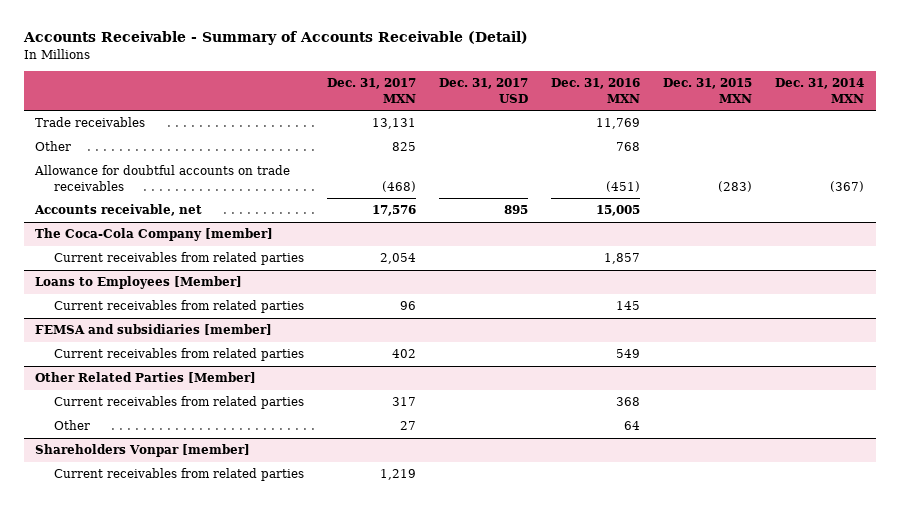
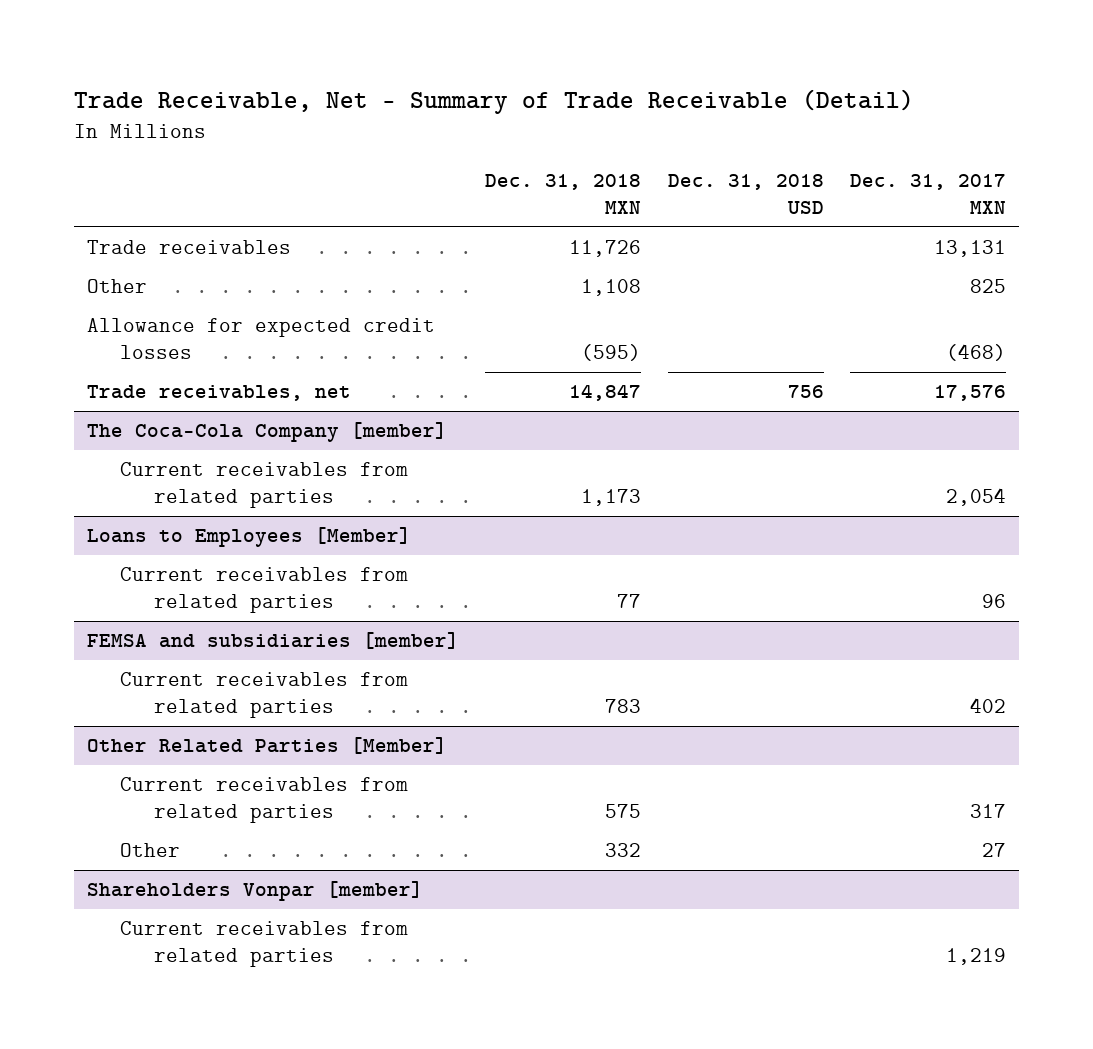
[22,31,528,46] Accounts Receivable - Summary of Accounts Receivable (Detail) -> [73,89,914,115] Trade Receivable, Net - Summary of Trade Receivable (Detail)
[439,78,529,103] Dec. 31, 2017 USD -> none
[551,78,641,103] Dec. 31, 2016 MXN -> none
[663,78,753,103] Dec. 31, 2015 MXN -> none
[775,78,865,103] Dec. 31, 2014 MXN -> none
none -> [485,173,642,214] Dec. 31, 2018 MXN
none -> [667,173,824,214] Dec. 31, 2018 USD
[34,165,291,191] Allowance for doubtful accounts on trade receivables -> [87,318,436,360] Allowance for expected credit losses
[34,204,203,217] Accounts receivable, net -> [87,385,352,402] Trade receivables, net

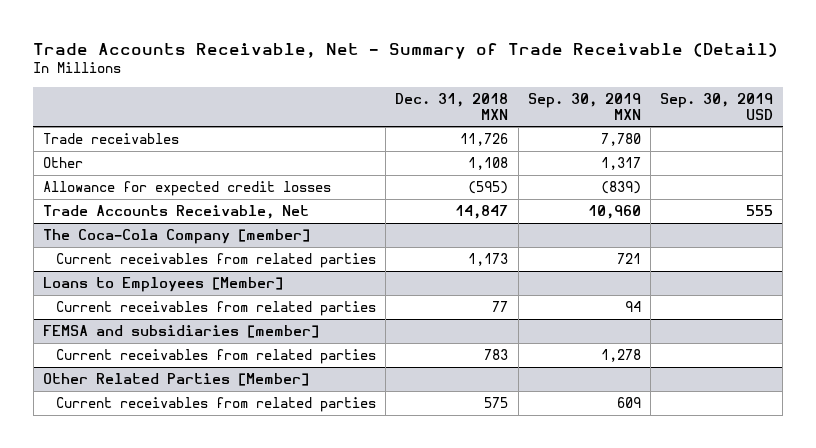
[73,89,914,115] Trade Receivable, Net - Summary of Trade Receivable (Detail) -> [33,42,779,59] Trade Accounts Receivable, Net - Summary of Trade Receivable (Detail)
[667,173,824,214] Dec. 31, 2018 USD -> none
[849,173,1006,214] Dec. 31, 2017 MXN -> none
none -> [527,92,641,120] Sep. 30, 2019 MXN
none -> [660,92,774,120] Sep. 30, 2019 USD
[87,385,352,402] Trade receivables, net -> [43,205,310,220] Trade Accounts Receivable, Net
[120,843,181,858] Other -> none
[87,881,424,902] Shareholders Vonpar [member] -> none
[120,921,409,968] Current receivables from related parties -> none

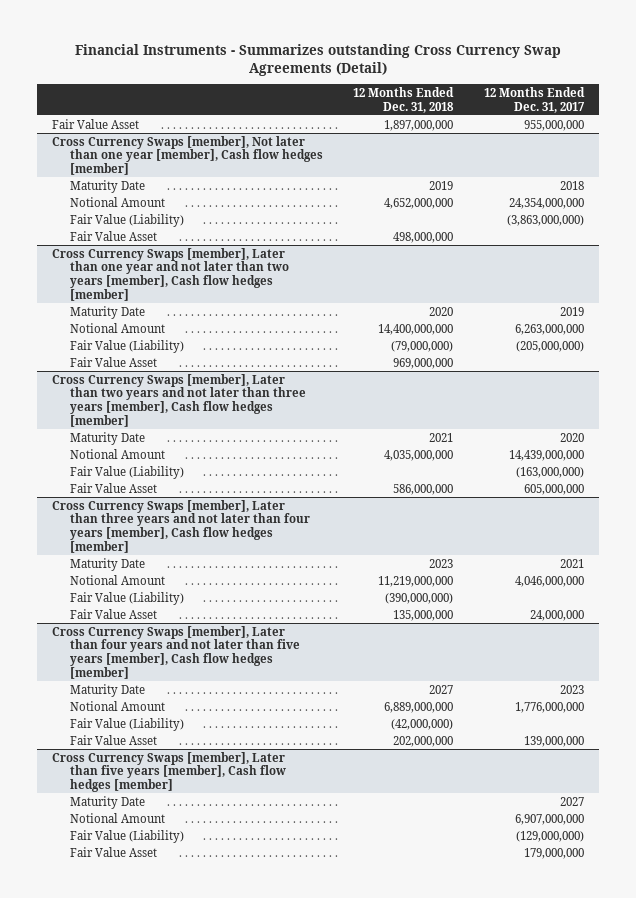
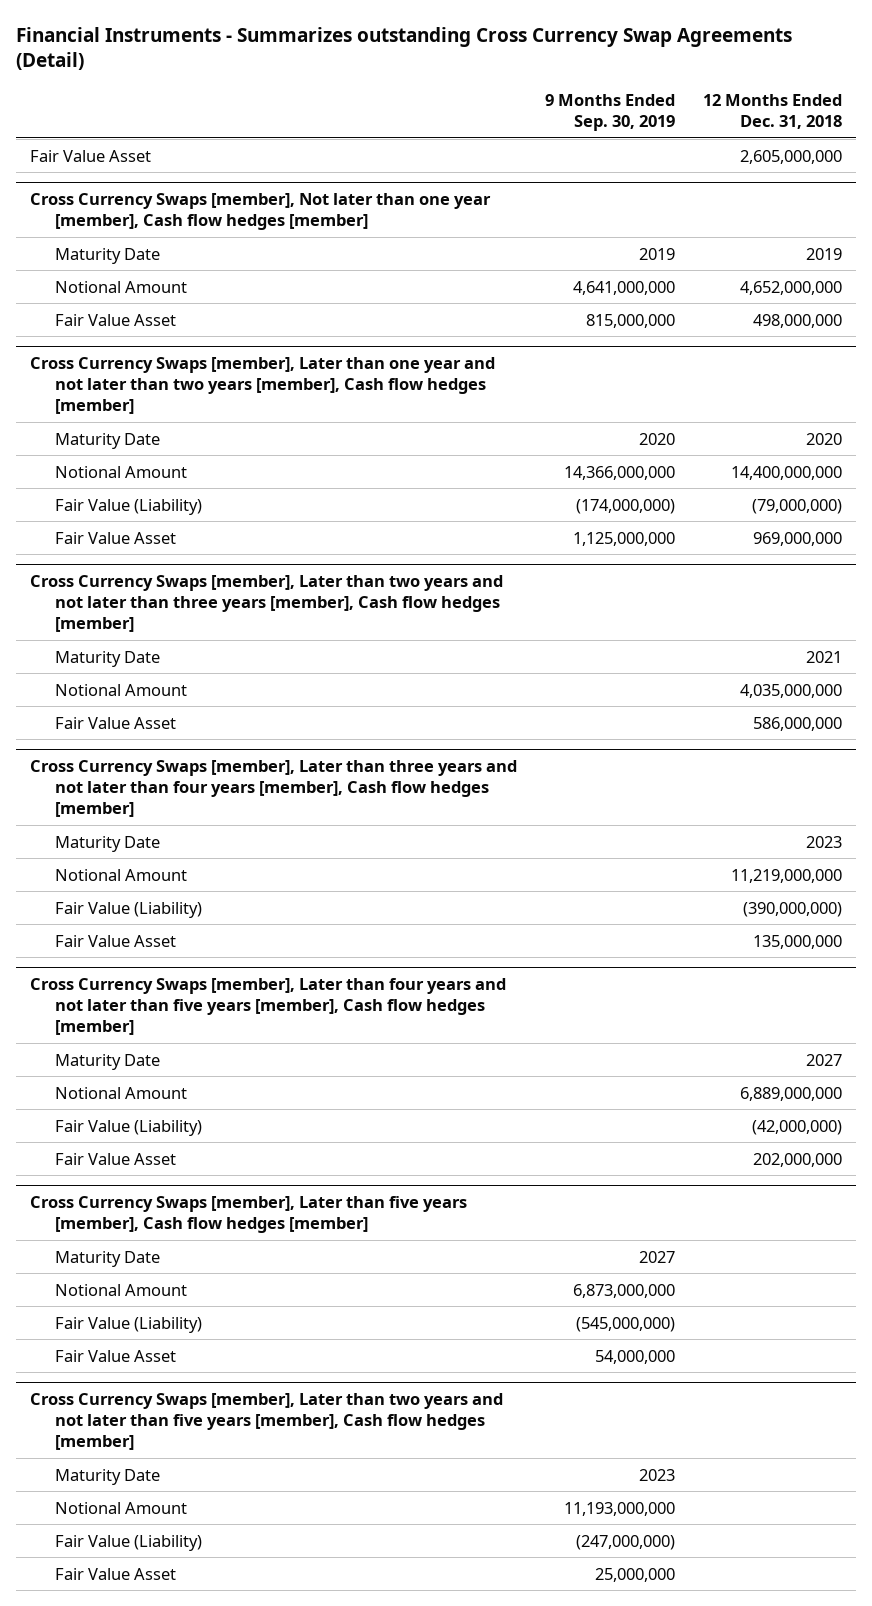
[483,86,585,113] 12 Months Ended Dec. 31, 2017 -> none
none -> [545,94,676,132] 9 Months Ended Sep. 30, 2019
[384,119,454,131] 1,897,000,000 -> [740,149,843,164] 2,605,000,000
[69,213,184,227] Fair Value (Liability) -> none
[69,465,184,479] Fair Value (Liability) -> none
none -> [30,1393,504,1450] Cross Currency Swaps [member], Later than two years and not later than five years [member], Cash flow hedges [member]
none -> [55,1468,161,1485] Maturity Date
none -> [55,1501,188,1514] Notional Amount
none -> [55,1534,203,1551] Fair Value (Liability)
none -> [55,1567,177,1580] Fair Value Asset

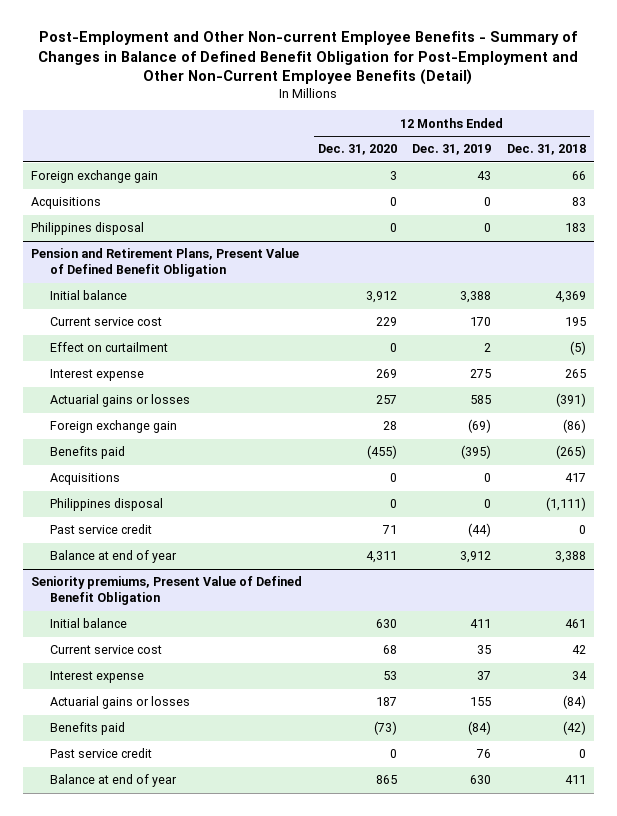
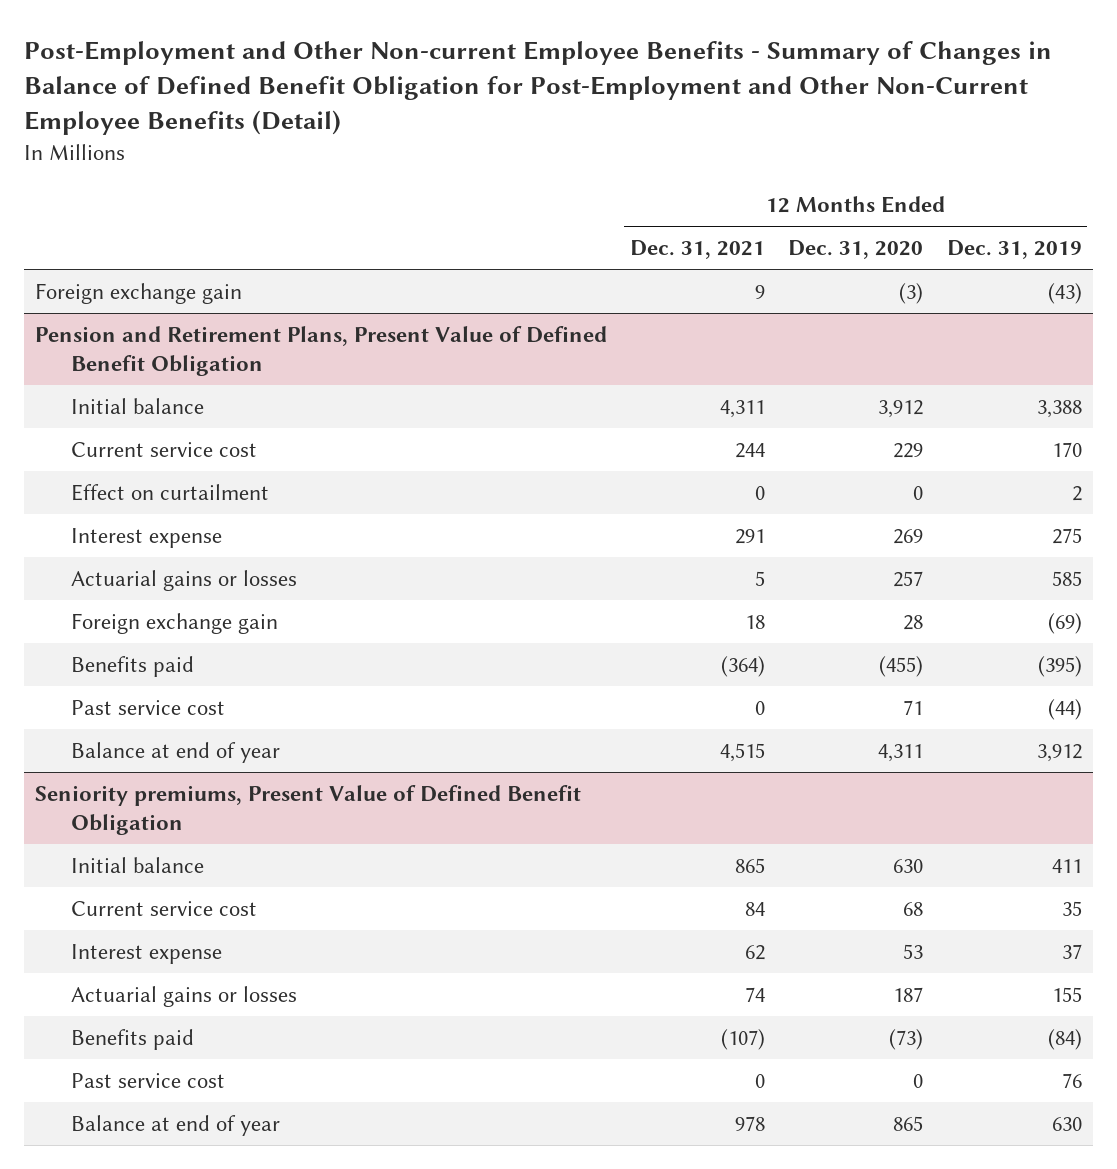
[506,144,586,156] Dec. 31, 2018 -> none
none -> [630,240,766,260] Dec. 31, 2021
[30,197,101,210] Acquisitions -> none
[30,222,144,236] Philippines disposal -> none
[389,171,397,181] 3 -> [899,283,924,305] (3)
[477,171,492,181] 43 -> [1047,283,1082,305] (43)
[50,473,121,486] Acquisitions -> none
[50,498,164,512] Philippines disposal -> none
[50,524,153,535] Past service credit -> [71,700,226,716] Past service cost
[50,748,153,759] Past service credit -> [71,1073,226,1089] Past service cost

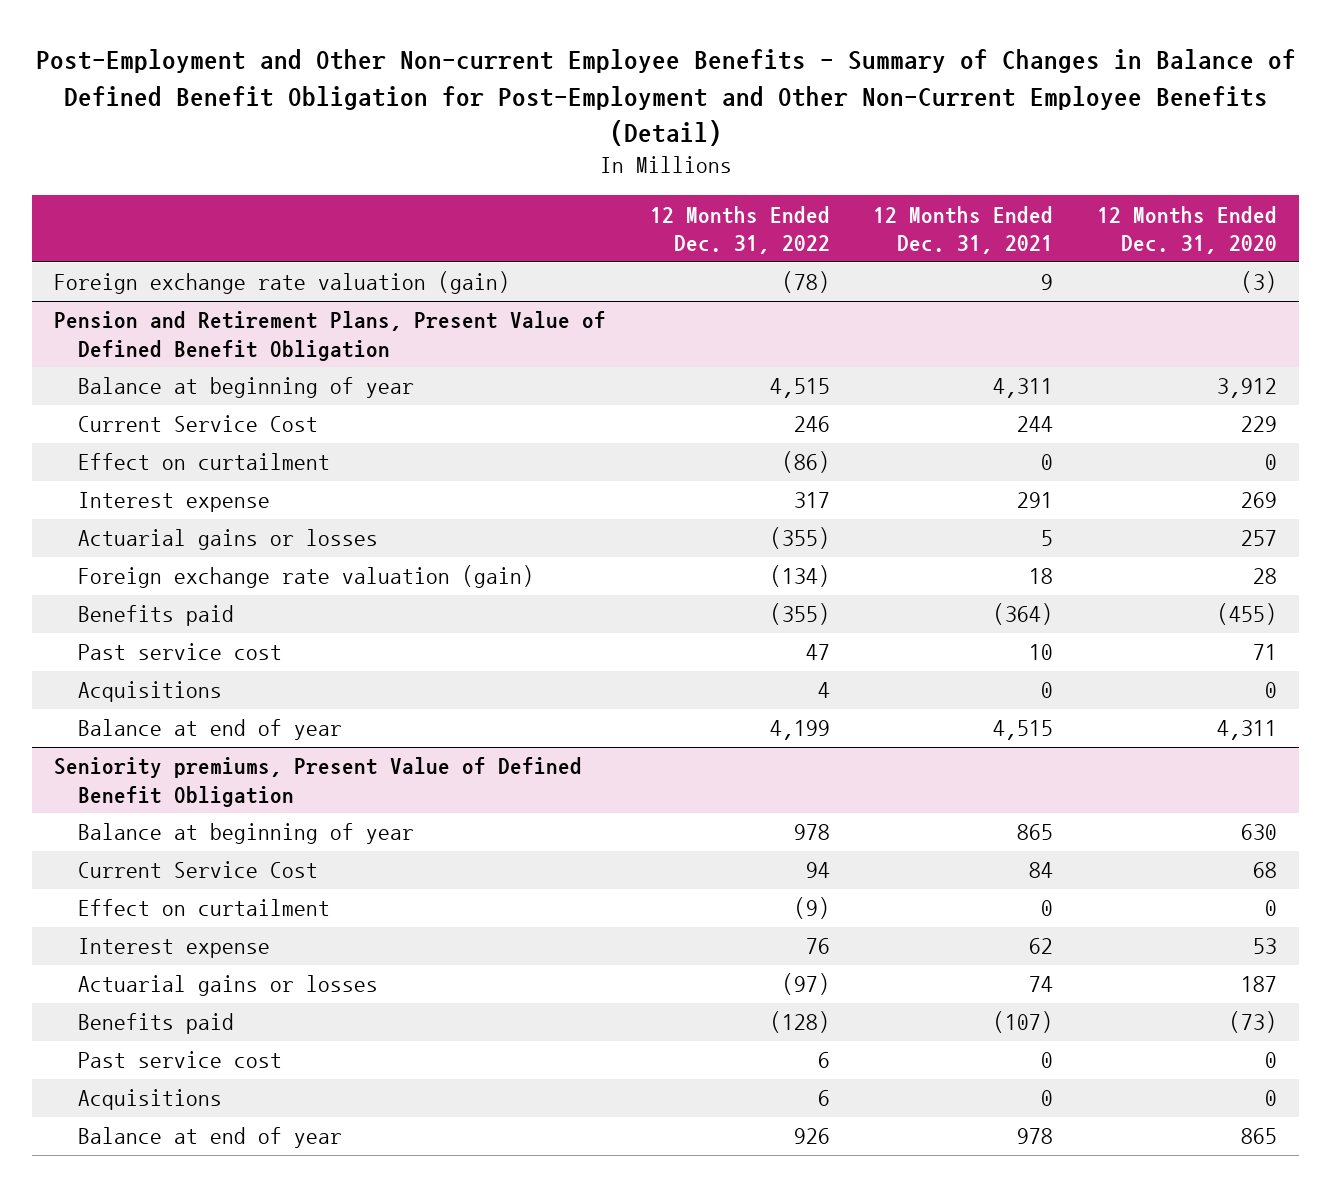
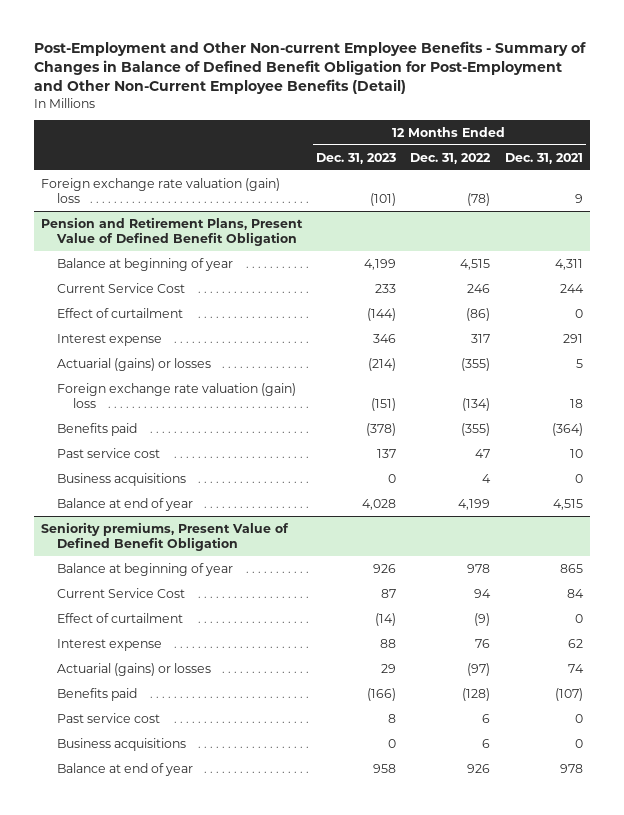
[1097,205,1278,254] 12 Months Ended Dec. 31, 2020 -> none
none -> [316,152,397,164] Dec. 31, 2023
[54,271,511,295] Foreign exchange rate valuation (gain) -> [41,177,281,203] Foreign exchange rate valuation (gain) loss
[78,453,331,471] Effect on curtailment -> [56,307,183,318] Effect of curtailment
[78,529,379,551] Actuarial gains or losses -> [56,357,211,371] Actuarial (gains) or losses
[78,565,535,589] Foreign exchange rate valuation (gain) -> [56,382,296,408] Foreign exchange rate valuation (gain) loss
[78,681,223,703] Acquisitions -> [56,472,186,486] Business acquisitions
[78,899,331,917] Effect on curtailment -> [56,612,183,623] Effect of curtailment
[78,975,379,997] Actuarial gains or losses -> [56,662,211,676] Actuarial (gains) or losses
[78,1089,223,1111] Acquisitions -> [56,737,186,751] Business acquisitions

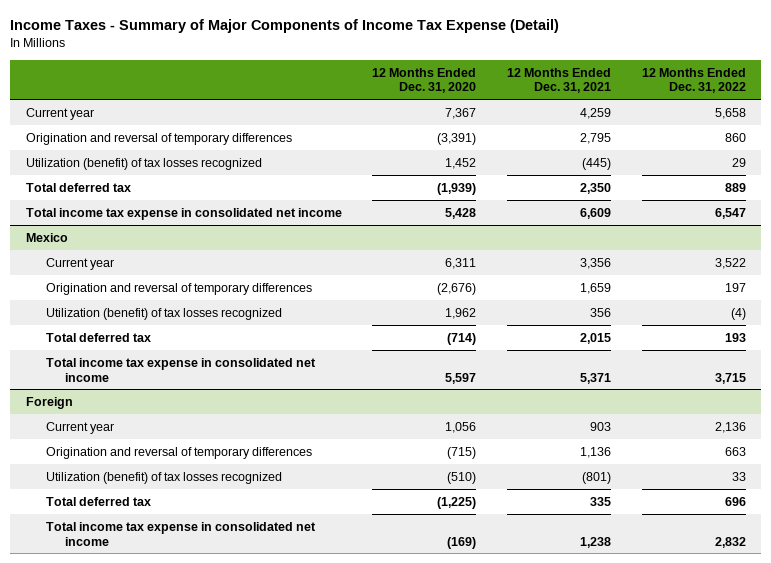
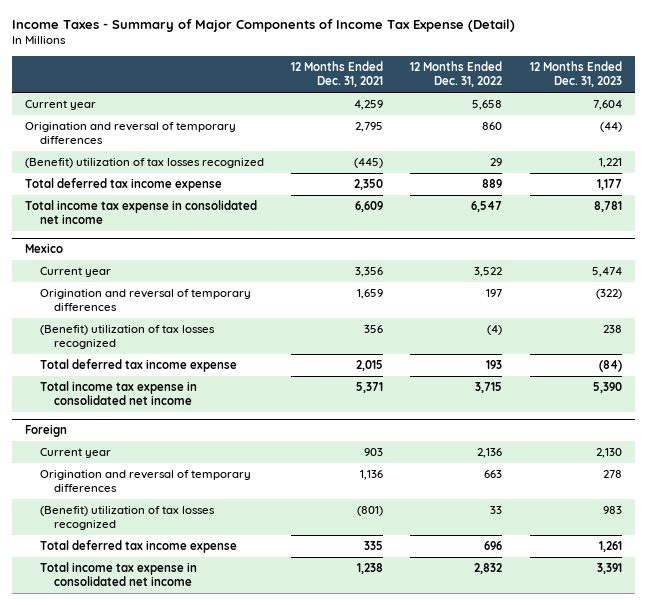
[372,67,477,94] 12 Months Ended Dec. 31, 2020 -> none
none -> [529,60,622,88] 12 Months Ended Dec. 31, 2023
[25,157,262,170] Utilization (benefit) of tax losses recognized -> [25,158,265,169] (Benefit) utilization of tax losses recognized
[25,182,131,192] Total deferred tax -> [25,178,223,192] Total deferred tax income expense
[45,307,282,320] Utilization (benefit) of tax losses recognized -> [39,325,215,350] (Benefit) utilization of tax losses recognized
[45,332,151,342] Total deferred tax -> [39,359,237,373] Total deferred tax income expense
[45,471,282,484] Utilization (benefit) of tax losses recognized -> [39,506,215,531] (Benefit) utilization of tax losses recognized
[45,496,151,506] Total deferred tax -> [39,540,237,554] Total deferred tax income expense

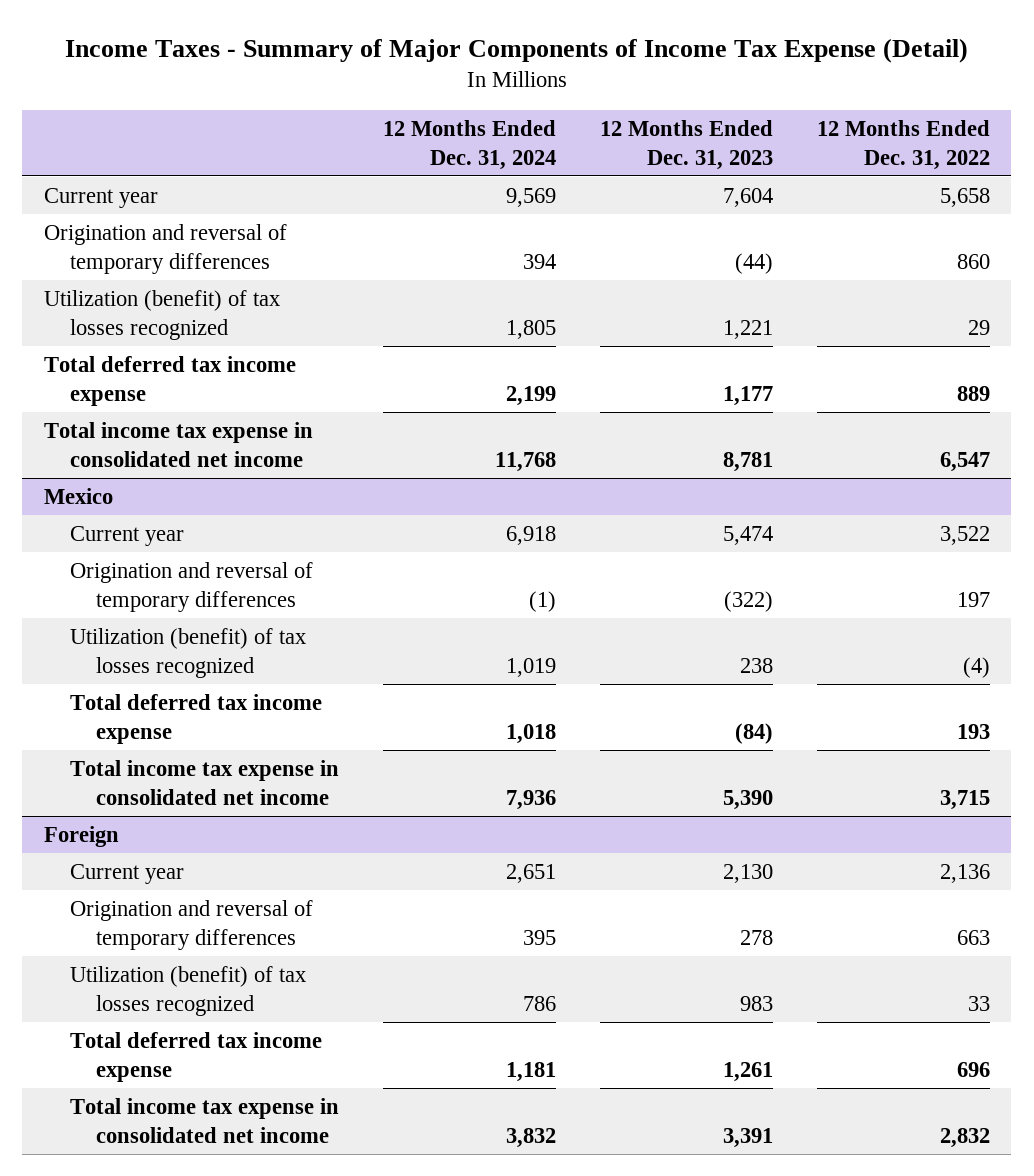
[291,60,384,88] 12 Months Ended Dec. 31, 2021 -> none
none -> [382,119,556,170] 12 Months Ended Dec. 31, 2024
[25,158,265,169] (Benefit) utilization of tax losses recognized -> [44,289,281,340] Utilization (benefit) of tax losses recognized
[39,325,215,350] (Benefit) utilization of tax losses recognized -> [69,627,306,678] Utilization (benefit) of tax losses recognized
[39,506,215,531] (Benefit) utilization of tax losses recognized -> [69,965,306,1016] Utilization (benefit) of tax losses recognized

